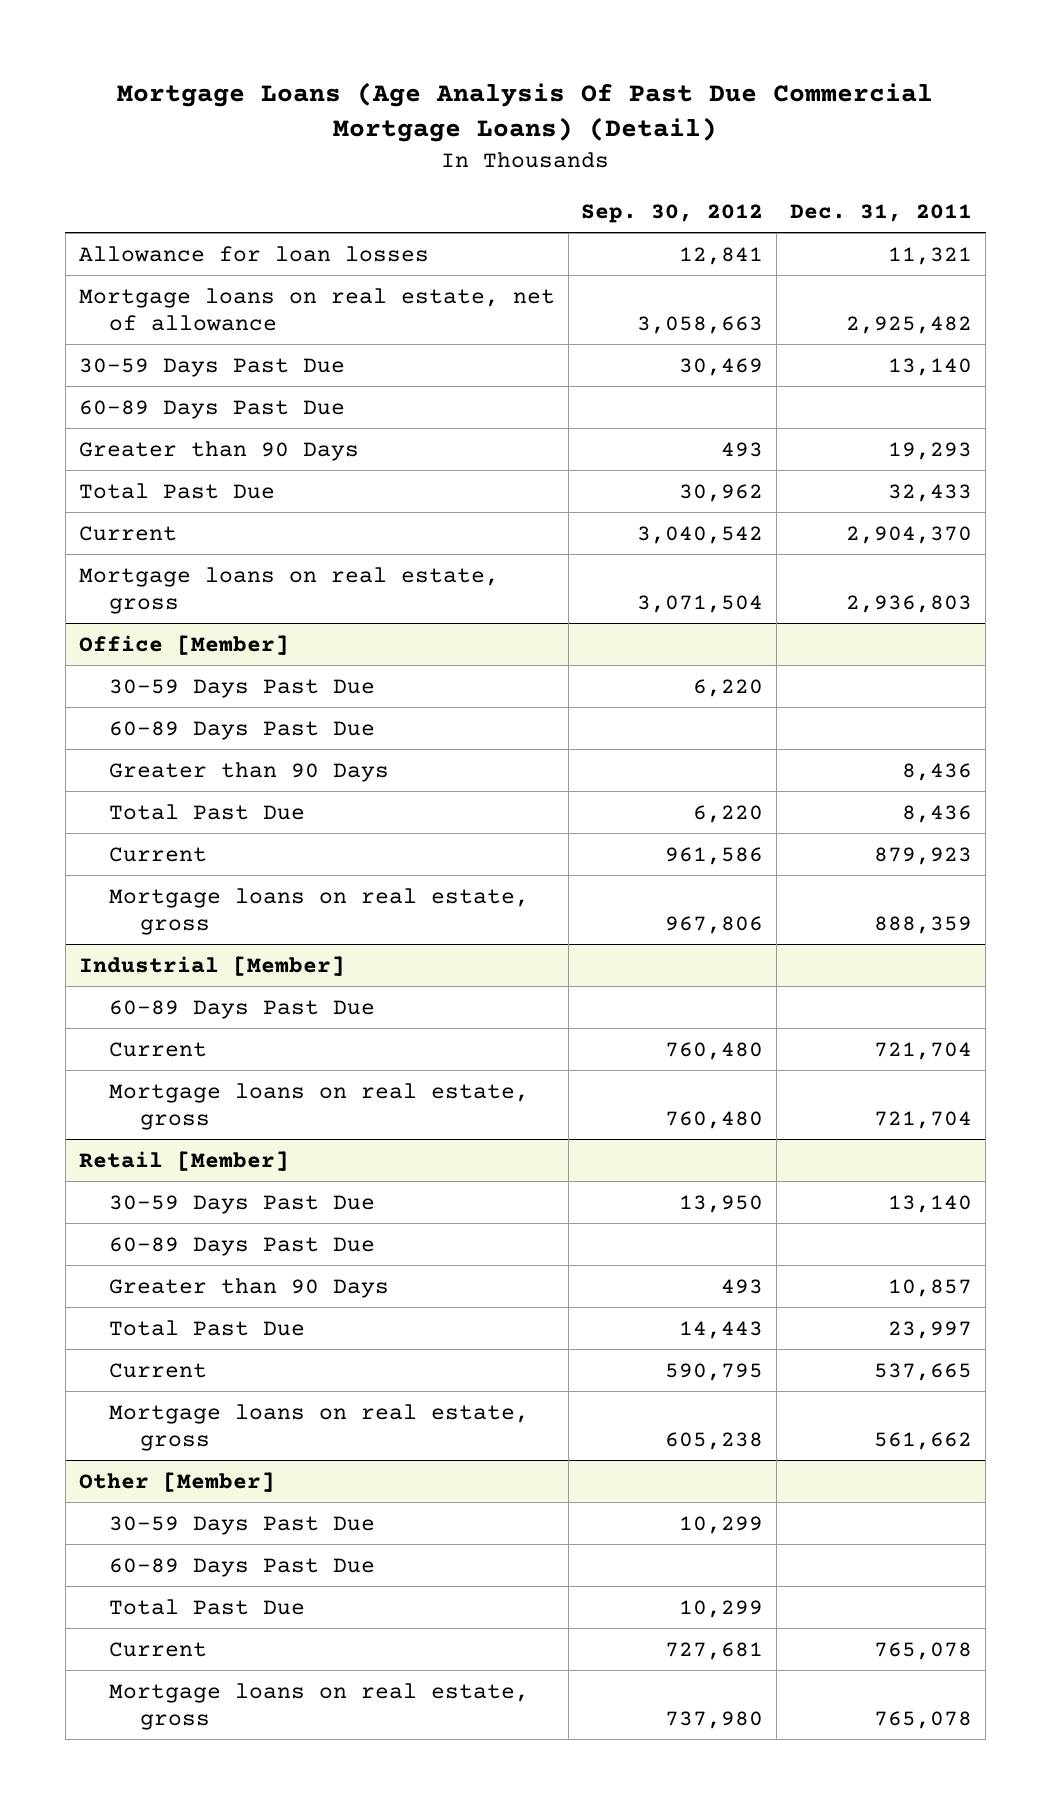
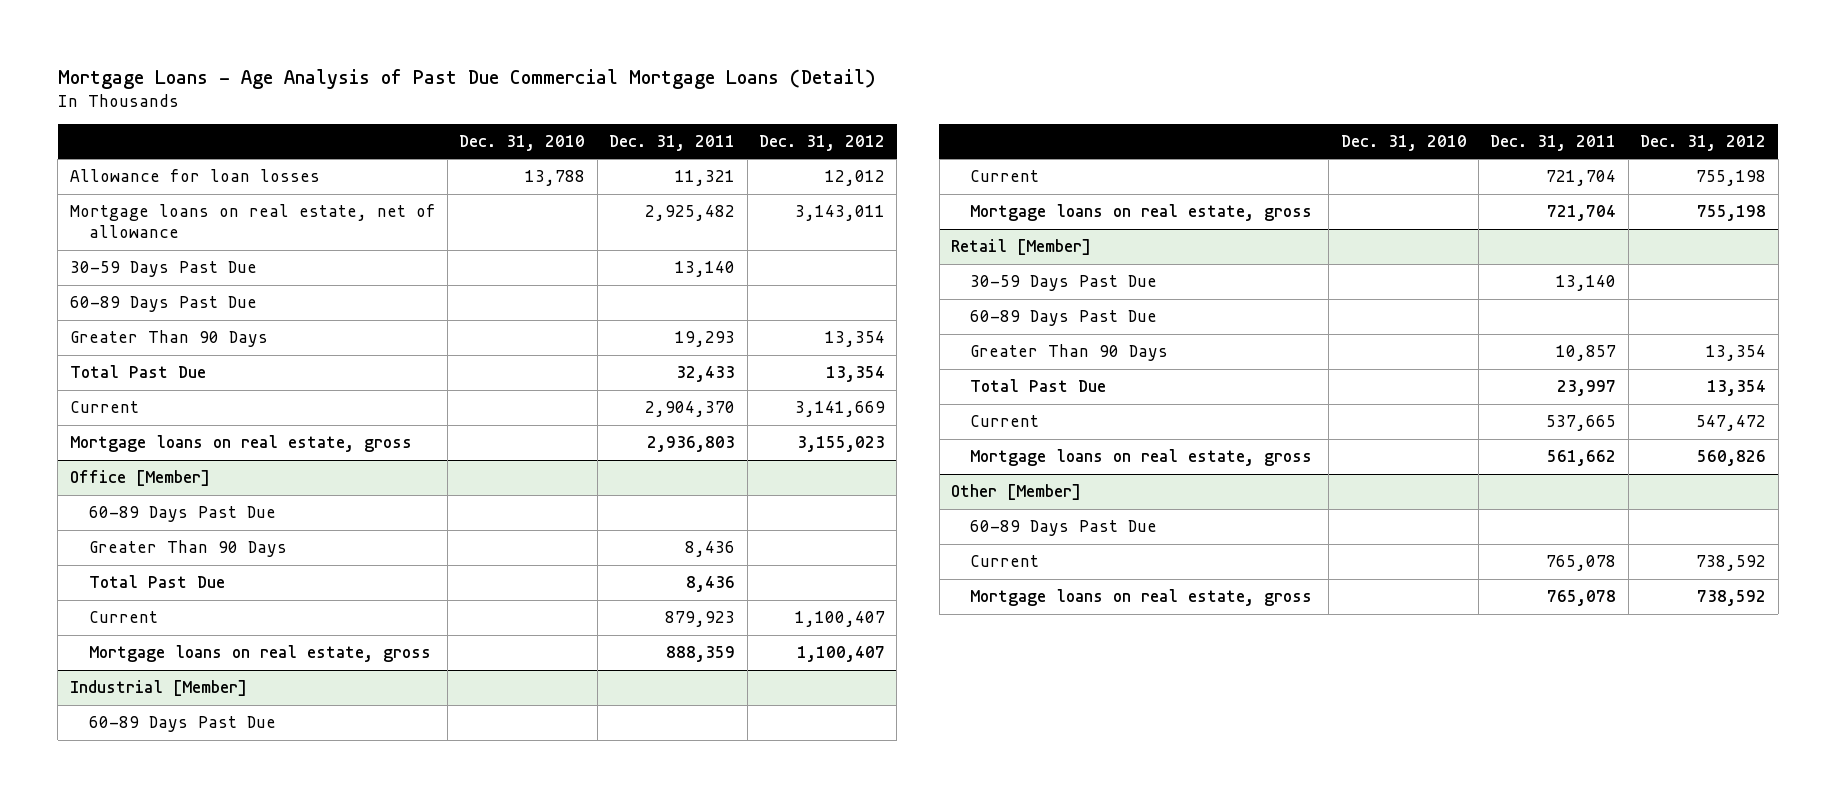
[117,81,934,143] Mortgage Loans (Age Analysis Of Past Due Commercial Mortgage Loans) (Detail) -> [57,68,876,89] Mortgage Loans - Age Analysis of Past Due Commercial Mortgage Loans (Detail)
[581,203,764,223] Sep. 30, 2012 -> none
none -> [459,134,586,151] Dec. 31, 2010
none -> [758,134,885,151] Dec. 31, 2012
[78,440,359,461] Greater than 90 Days -> [69,330,268,348] Greater Than 90 Days
[109,678,376,698] 30-59 Days Past Due -> none
[109,761,390,782] Greater than 90 Days -> [89,540,288,558] Greater Than 90 Days
[109,1277,390,1298] Greater than 90 Days -> [970,344,1169,362] Greater Than 90 Days
[109,1515,376,1535] 30-59 Days Past Due -> none
[109,1598,306,1615] Total Past Due -> none

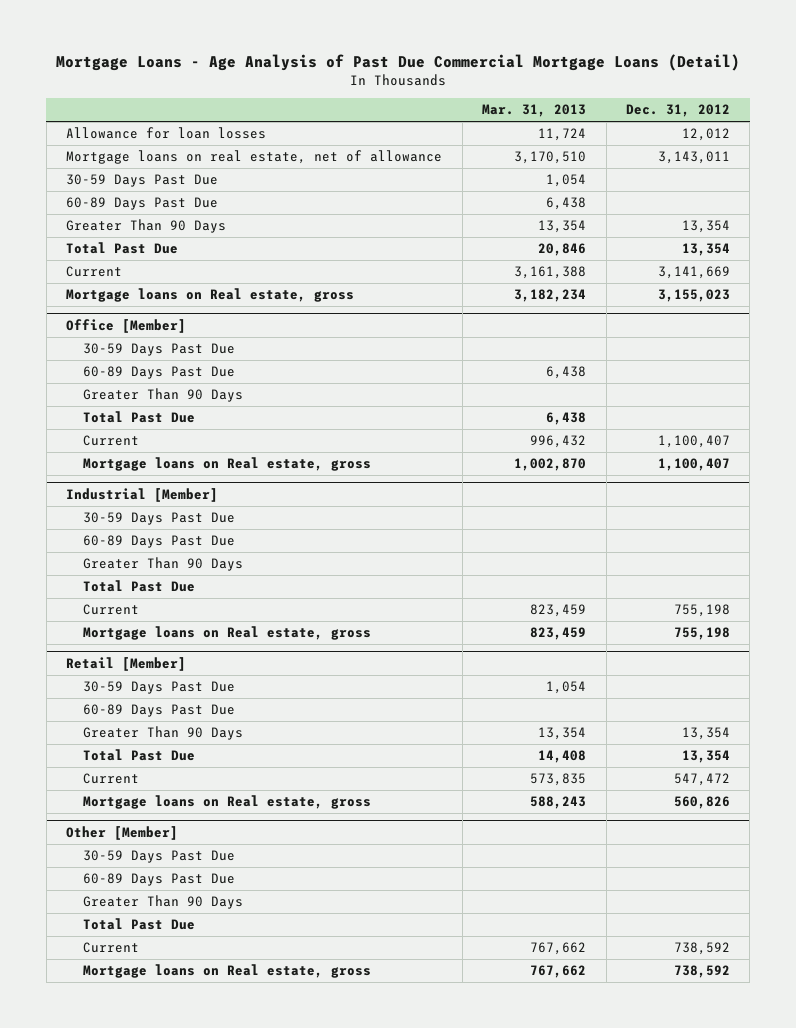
[459,134,586,151] Dec. 31, 2010 -> none
[609,134,736,151] Dec. 31, 2011 -> none
none -> [482,104,587,118] Mar. 31, 2013
[69,435,412,453] Mortgage loans on real estate, gross -> [66,288,355,303] Mortgage loans on Real estate, gross
none -> [83,343,236,357] 30-59 Days Past Due
[89,645,432,663] Mortgage loans on real estate, gross -> [83,457,372,472] Mortgage loans on Real estate, gross
none -> [83,512,236,526] 30-59 Days Past Due
none -> [83,557,244,572] Greater Than 90 Days
none -> [83,580,196,593] Total Past Due
[970,204,1313,222] Mortgage loans on real estate, gross -> [83,626,372,641] Mortgage loans on Real estate, gross
[970,449,1313,467] Mortgage loans on real estate, gross -> [83,795,372,810] Mortgage loans on Real estate, gross
none -> [83,850,236,864] 30-59 Days Past Due
none -> [83,895,244,910] Greater Than 90 Days
none -> [83,918,196,931] Total Past Due
[970,589,1313,607] Mortgage loans on real estate, gross -> [83,964,372,979] Mortgage loans on Real estate, gross

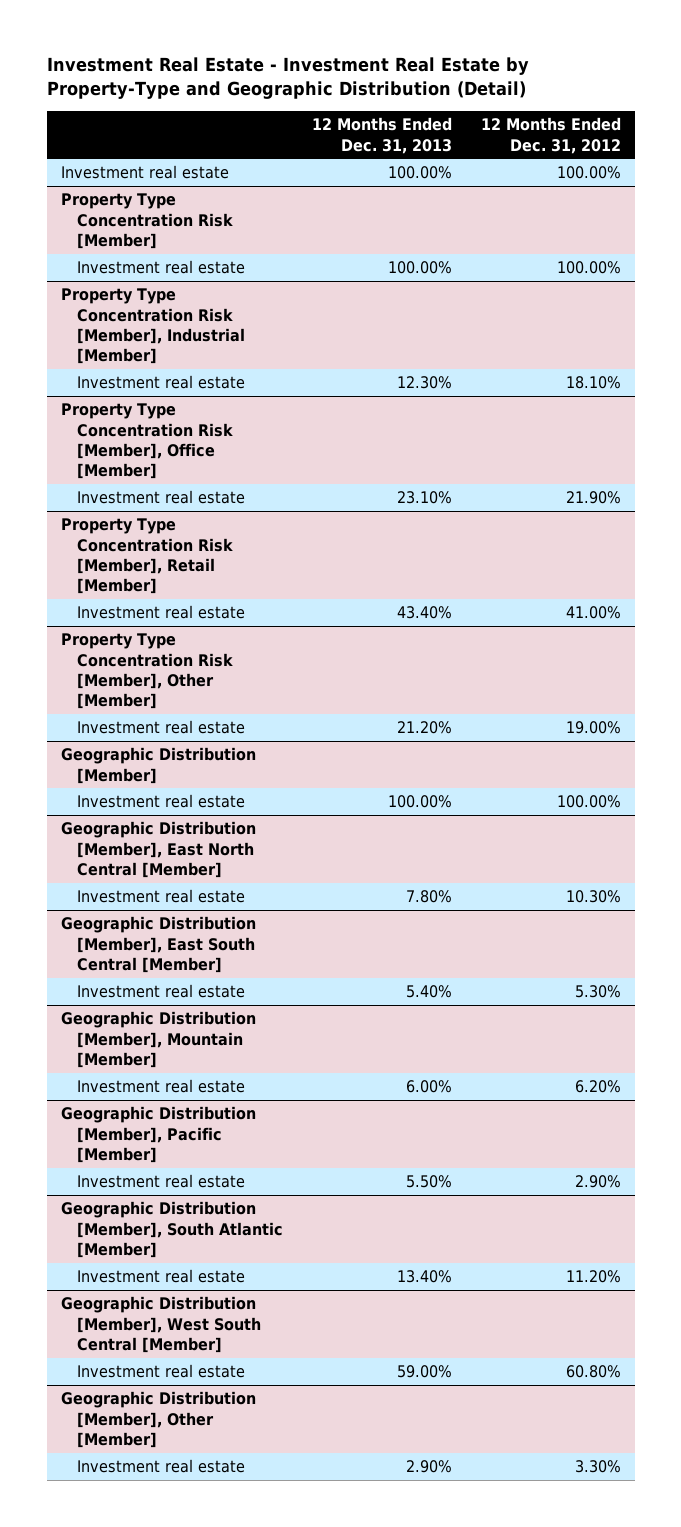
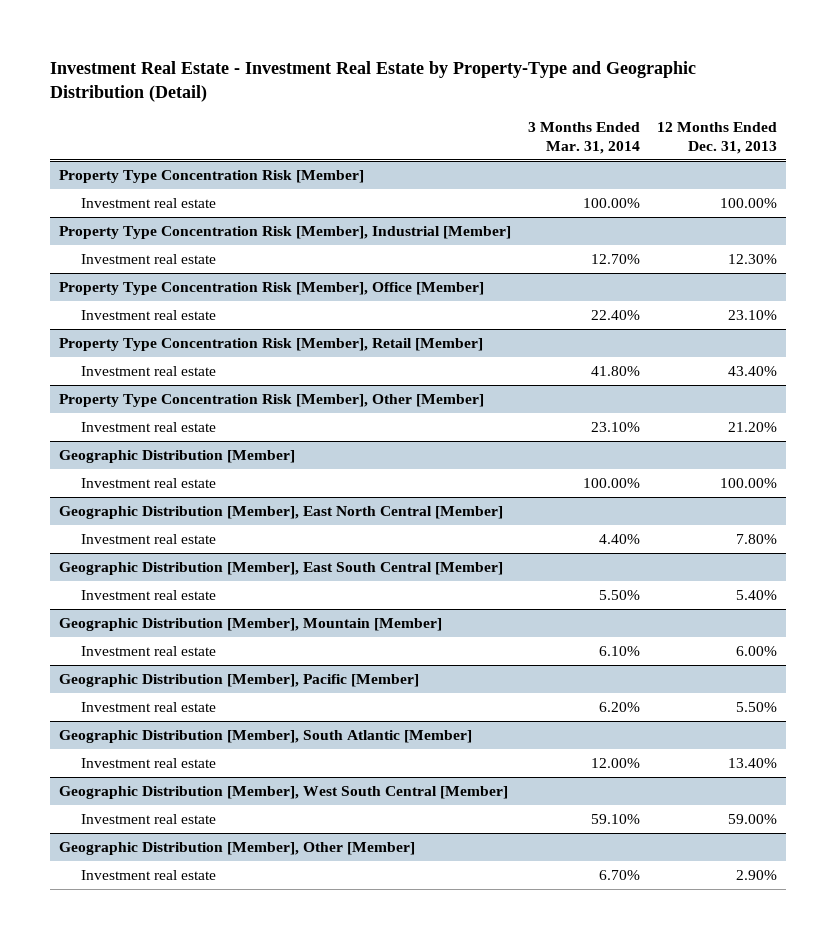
[480,117,621,154] 12 Months Ended Dec. 31, 2012 -> none
none -> [527,122,640,155] 3 Months Ended Mar. 31, 2014
[60,165,229,180] Investment real estate -> none

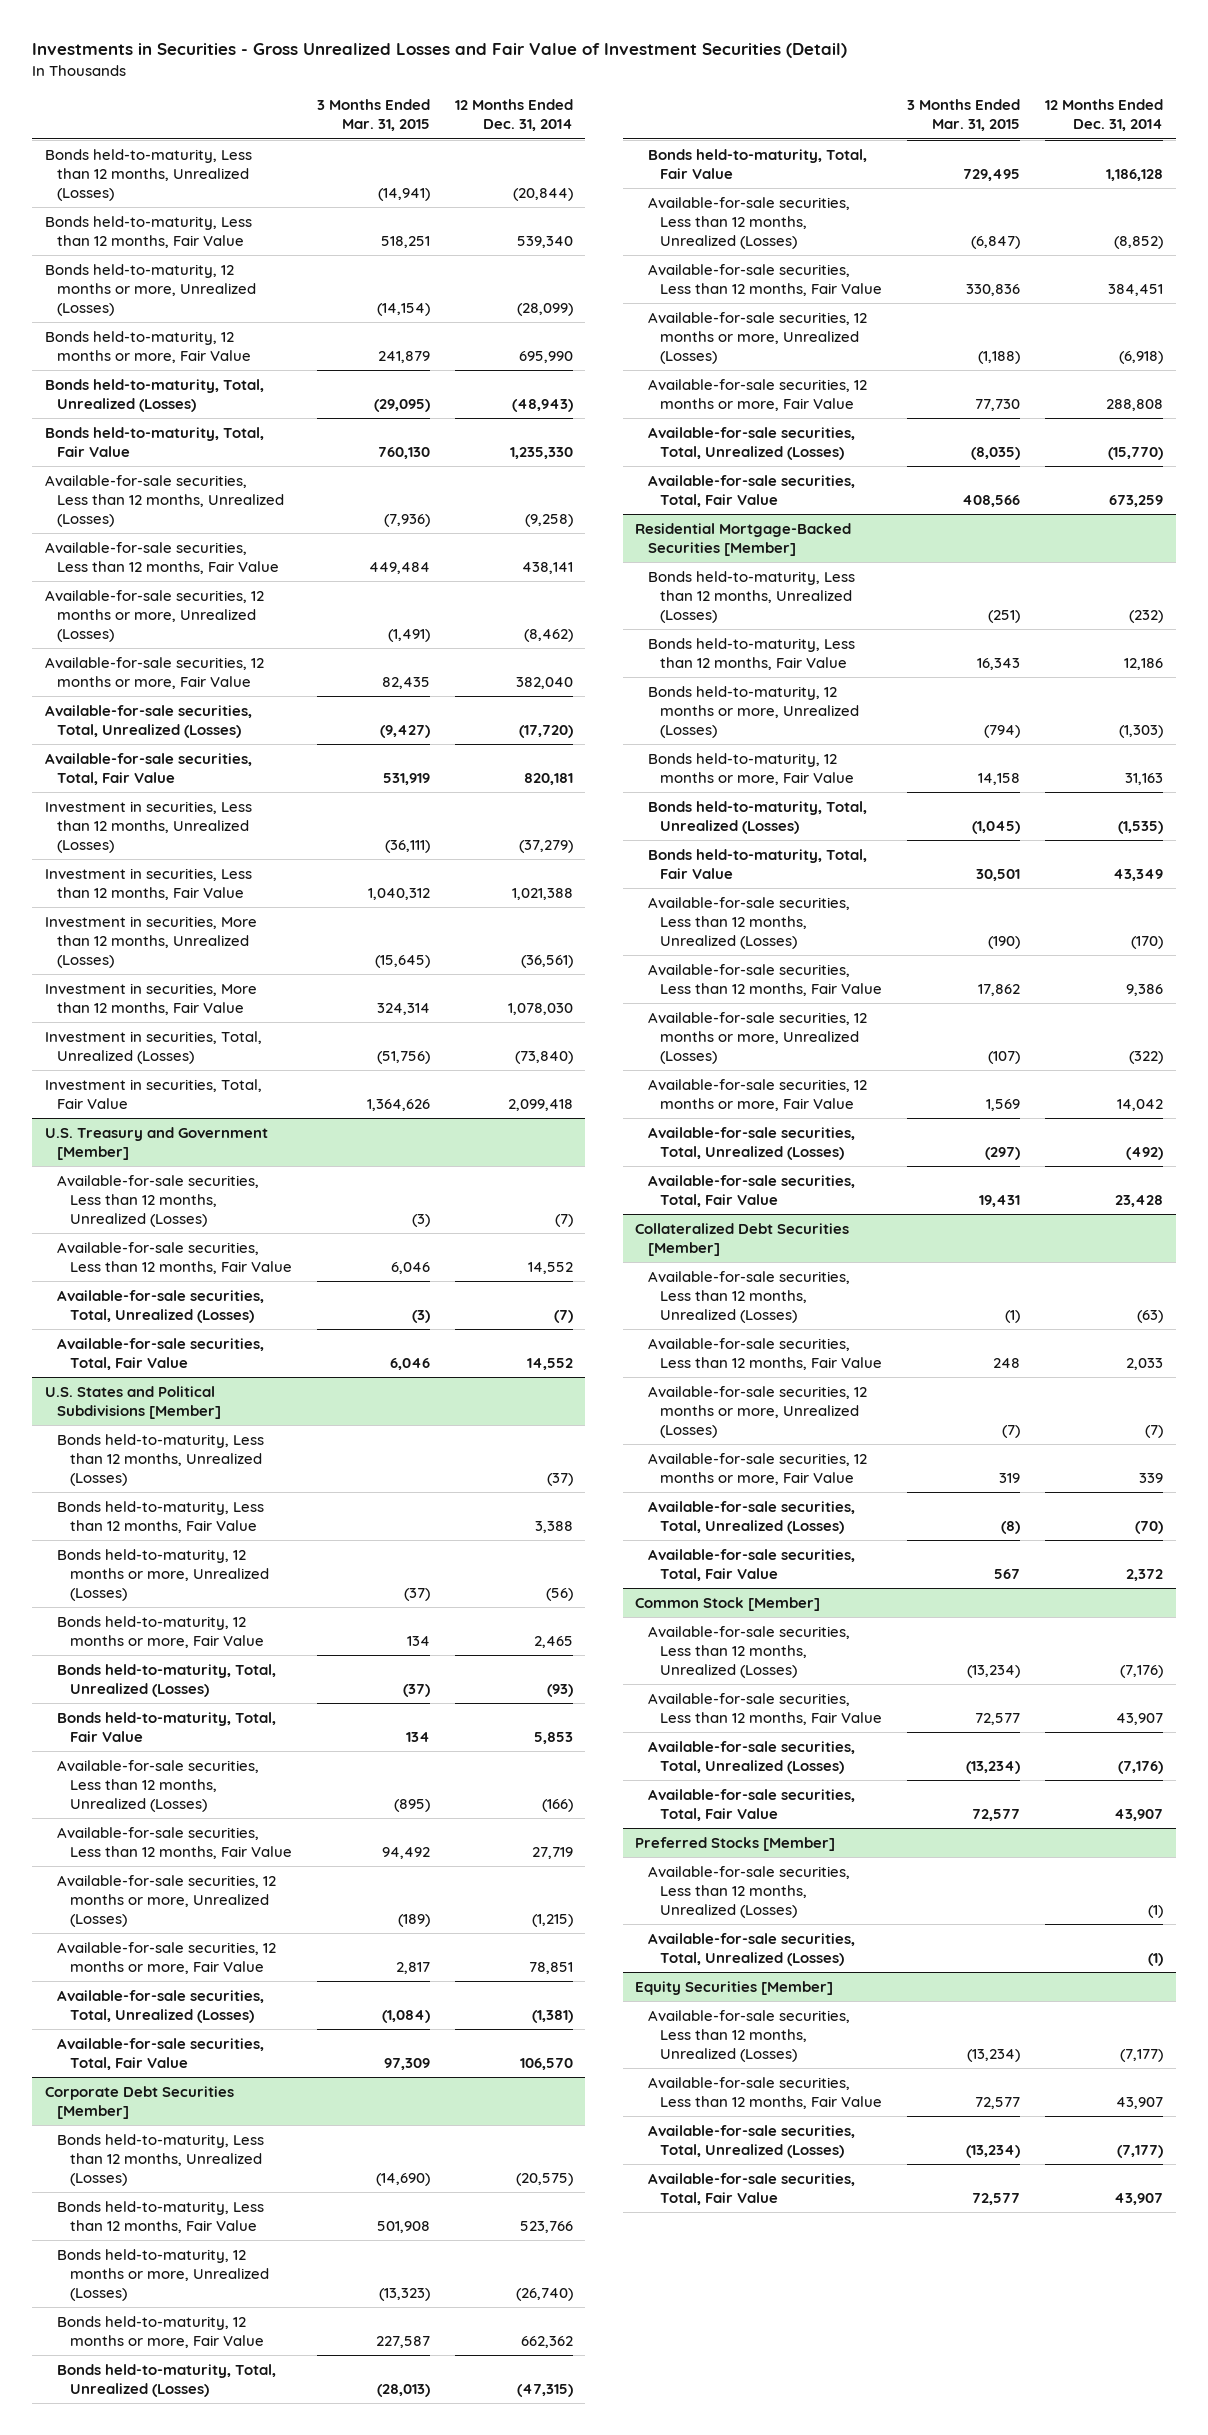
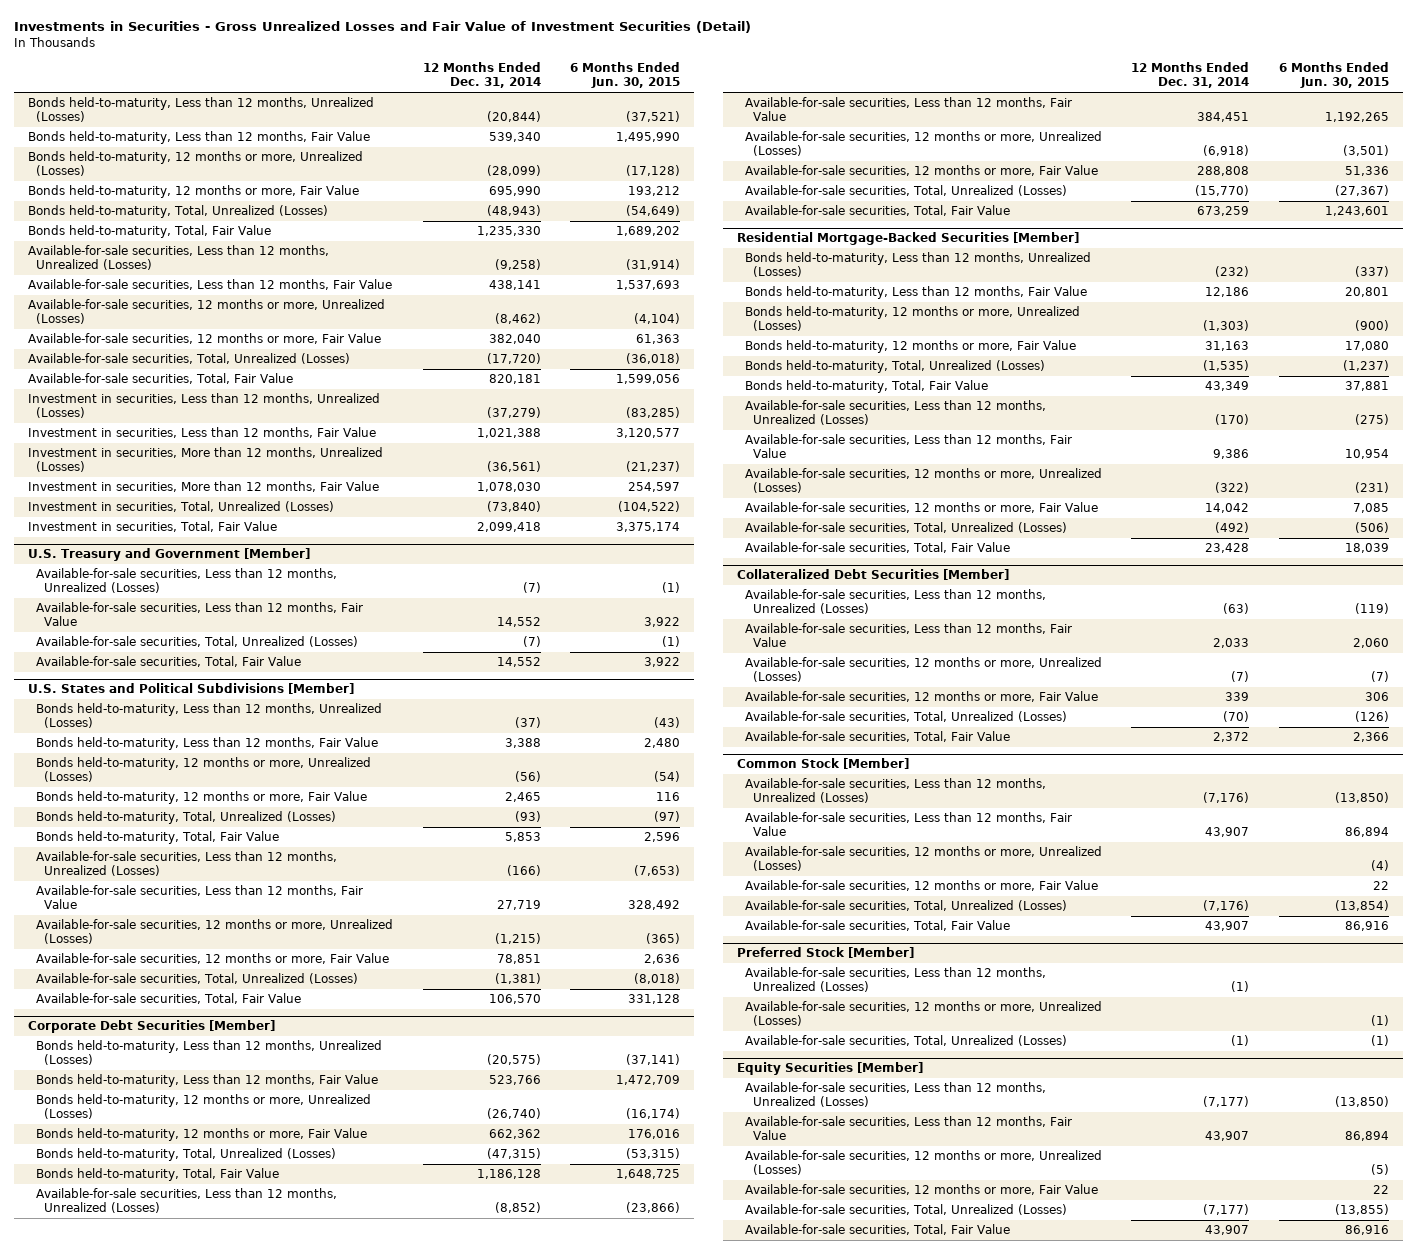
[316,99,430,132] 3 Months Ended Mar. 31, 2015 -> none
none -> [569,62,680,89] 6 Months Ended Jun. 30, 2015
none -> [745,846,1103,872] Available-for-sale securities, 12 months or more, Unrealized (Losses)
none -> [745,880,1099,892] Available-for-sale securities, 12 months or more, Fair Value
[635,1836,836,1851] Preferred Stocks [Member] -> [737,947,915,959] Preferred Stock [Member]
none -> [745,1001,1103,1027] Available-for-sale securities, 12 months or more, Unrealized (Losses)
none -> [745,1150,1103,1176] Available-for-sale securities, 12 months or more, Unrealized (Losses)
none -> [745,1184,1099,1196] Available-for-sale securities, 12 months or more, Fair Value

